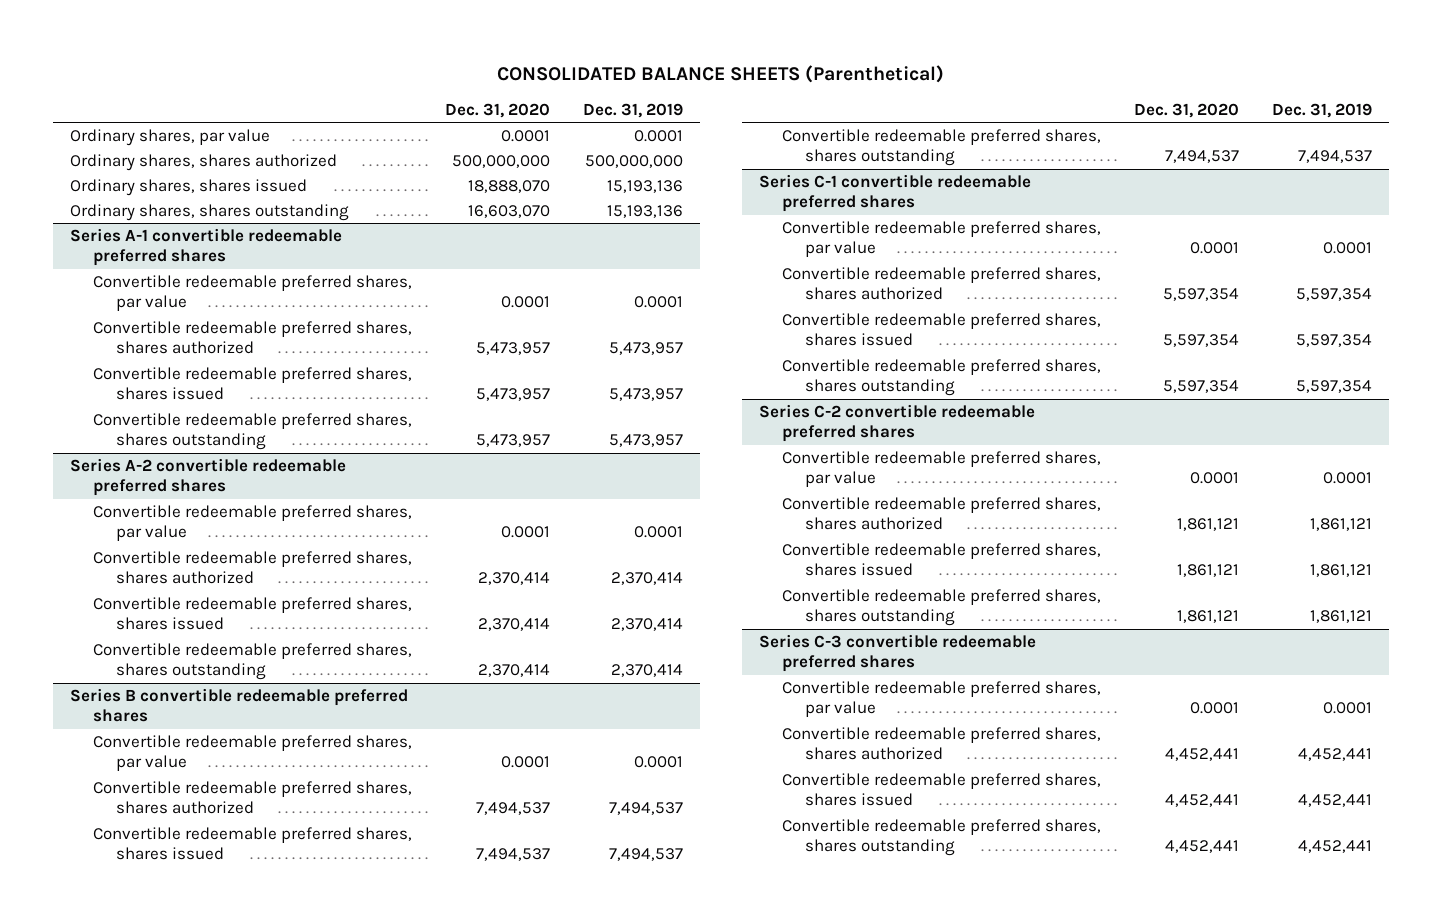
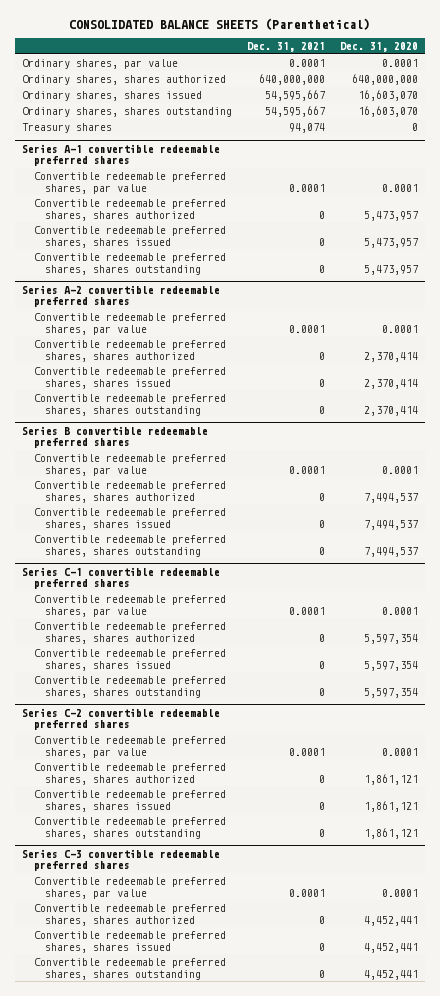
[583,102,684,118] Dec. 31, 2019 -> none
none -> [246,42,325,53] Dec. 31, 2021
[451,155,550,169] 500,000,000 -> [351,74,418,86] 640,000,000
[467,180,550,194] 18,888,070 -> [357,90,418,102] 16,603,070
none -> [21,123,112,134] Treasury shares

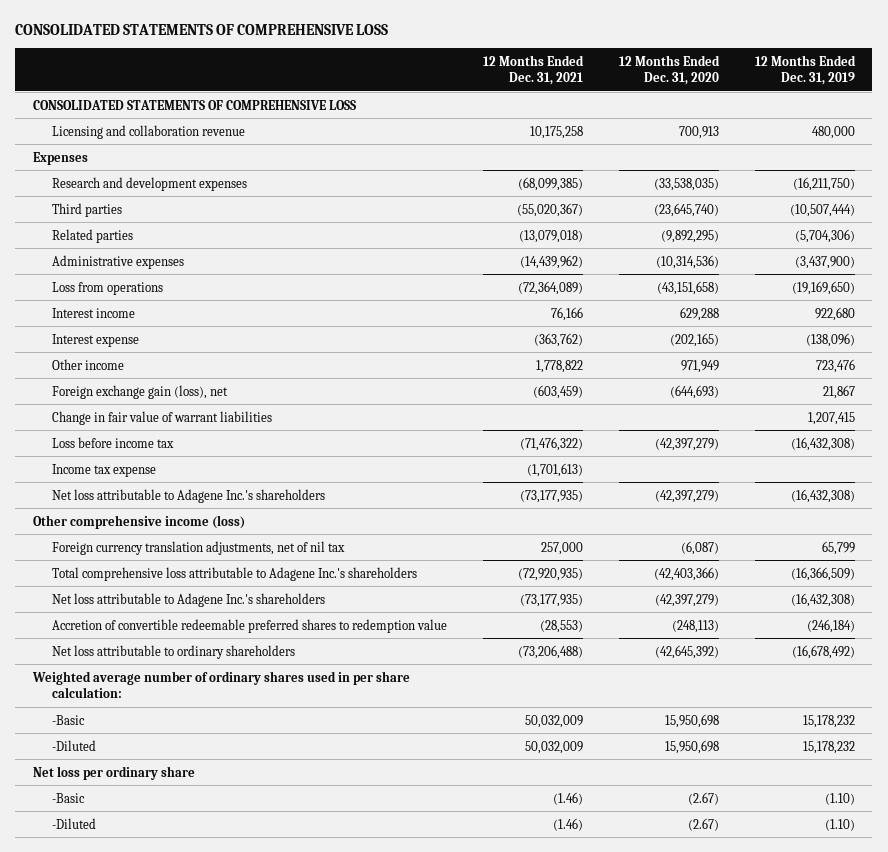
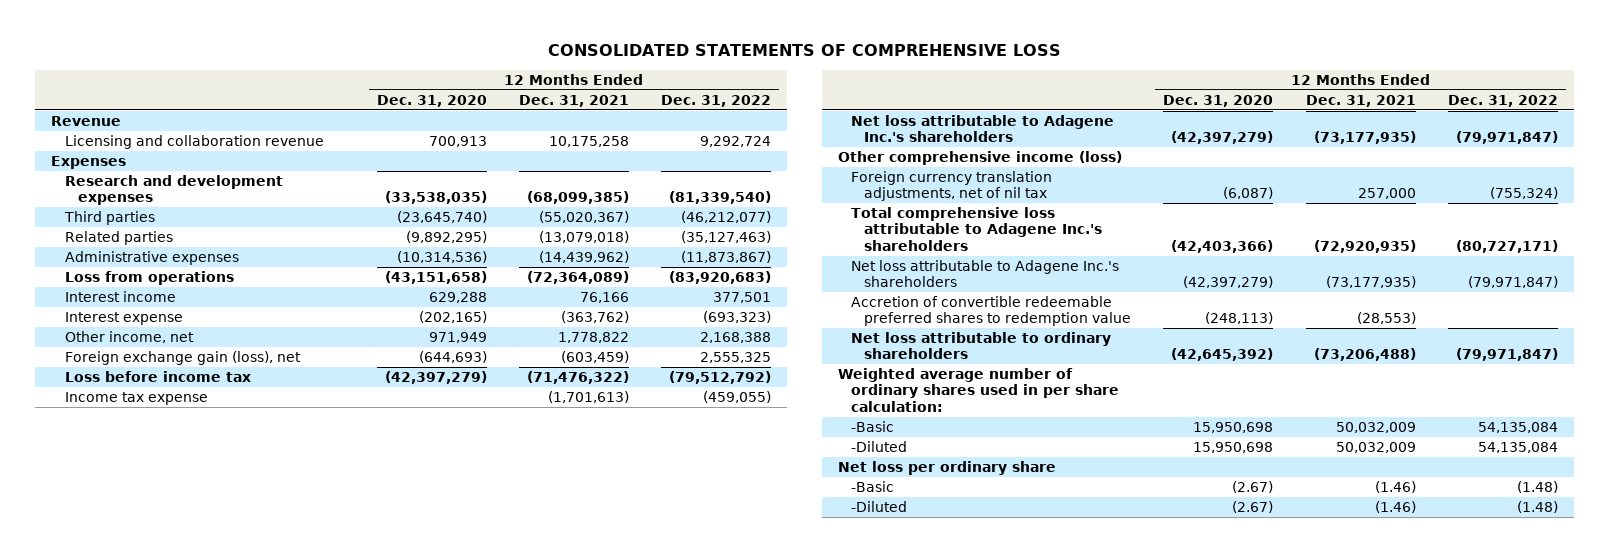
[754,54,856,86] 12 Months Ended Dec. 31, 2019 -> none
none -> [661,94,772,107] Dec. 31, 2022
[33,99,357,110] CONSOLIDATED STATEMENTS OF COMPREHENSIVE LOSS -> none
none -> [51,115,122,126] Revenue
[52,358,125,370] Other income -> [64,330,194,343] Other income, net
[52,410,273,425] Change in fair value of warrant liabilities -> none

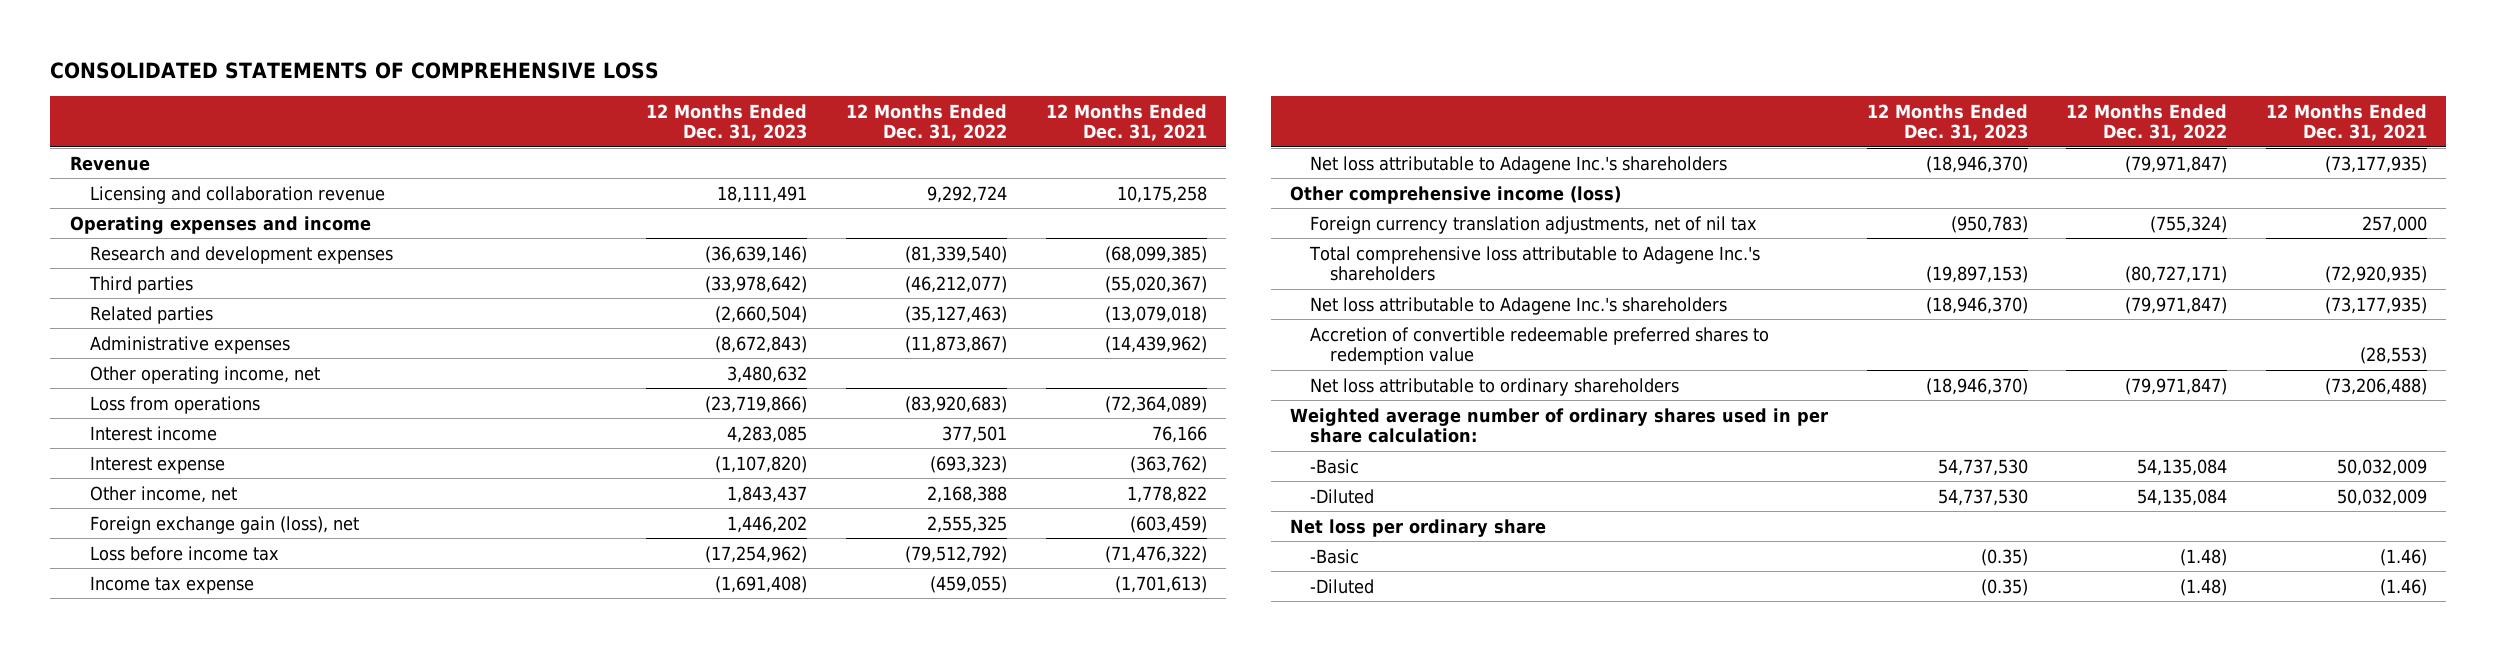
[377,94,488,107] Dec. 31, 2020 -> none
none -> [646,103,808,142] 12 Months Ended Dec. 31, 2023
[51,155,127,169] Expenses -> [69,215,371,234] Operating expenses and income
none -> [89,365,320,384] Other operating income, net

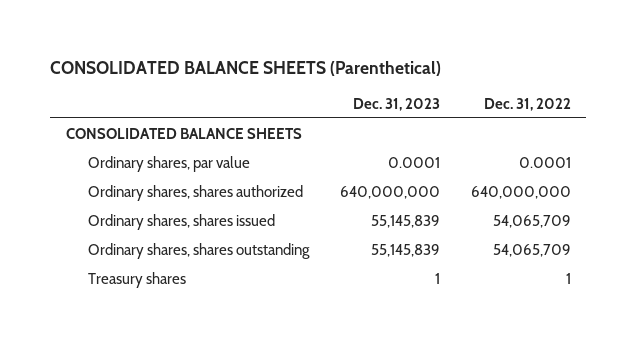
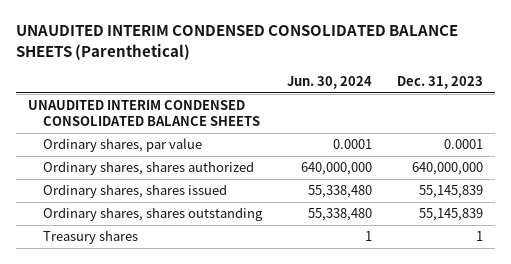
[50,60,442,76] CONSOLIDATED BALANCE SHEETS (Parenthetical) -> [15,25,458,60] UNAUDITED INTERIM CONDENSED CONSOLIDATED BALANCE SHEETS (Parenthetical)
[483,97,571,111] Dec. 31, 2022 -> none
none -> [286,76,372,90] Jun. 30, 2024
[65,127,302,139] CONSOLIDATED BALANCE SHEETS -> [28,100,261,127] UNAUDITED INTERIM CONDENSED CONSOLIDATED BALANCE SHEETS

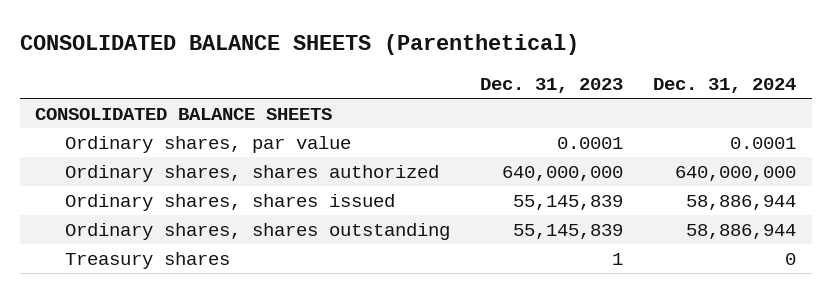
[15,25,458,60] UNAUDITED INTERIM CONDENSED CONSOLIDATED BALANCE SHEETS (Parenthetical) -> [20,33,580,55] CONSOLIDATED BALANCE SHEETS (Parenthetical)
[286,76,372,90] Jun. 30, 2024 -> none
none -> [653,77,797,93] Dec. 31, 2024
[28,100,261,127] UNAUDITED INTERIM CONDENSED CONSOLIDATED BALANCE SHEETS -> [35,107,333,120] CONSOLIDATED BALANCE SHEETS

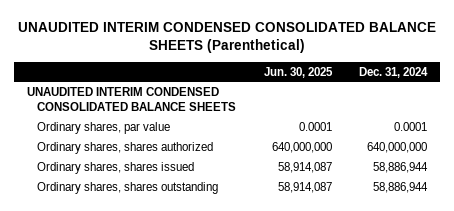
[20,33,580,55] CONSOLIDATED BALANCE SHEETS (Parenthetical) -> [17,21,436,54] UNAUDITED INTERIM CONDENSED CONSOLIDATED BALANCE SHEETS (Parenthetical)
[479,77,623,93] Dec. 31, 2023 -> none
none -> [263,66,333,78] Jun. 30, 2025
[35,107,333,120] CONSOLIDATED BALANCE SHEETS -> [27,86,237,111] UNAUDITED INTERIM CONDENSED CONSOLIDATED BALANCE SHEETS
[64,251,230,269] Treasury shares -> none

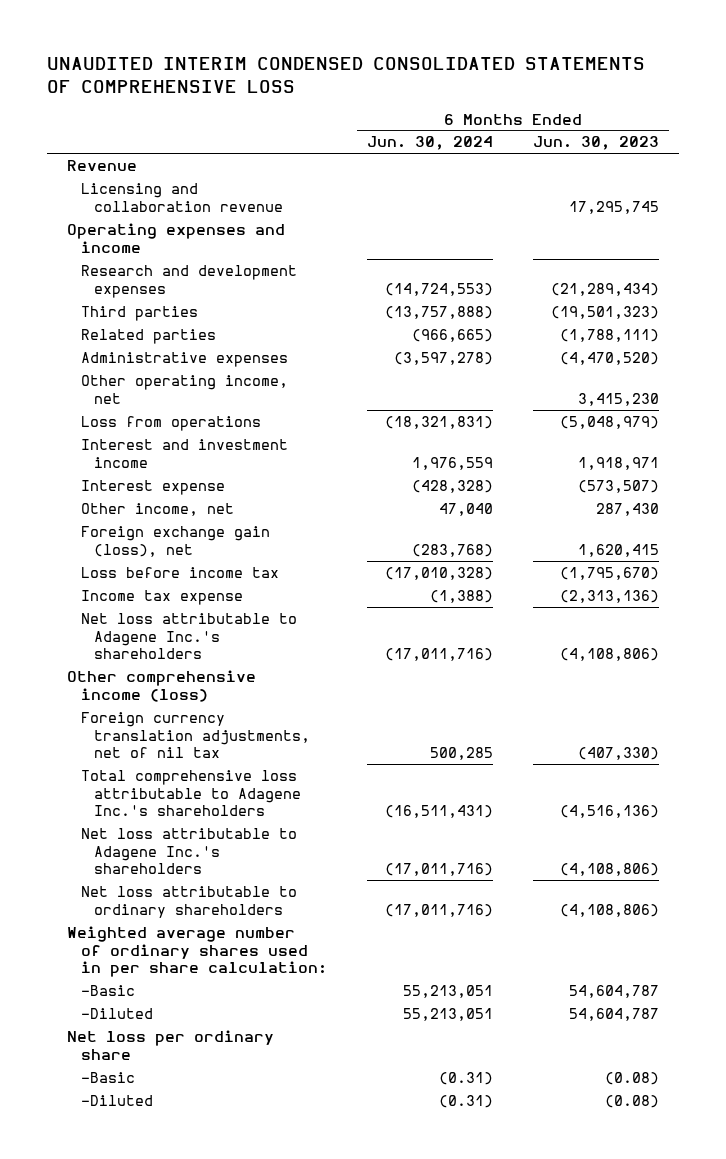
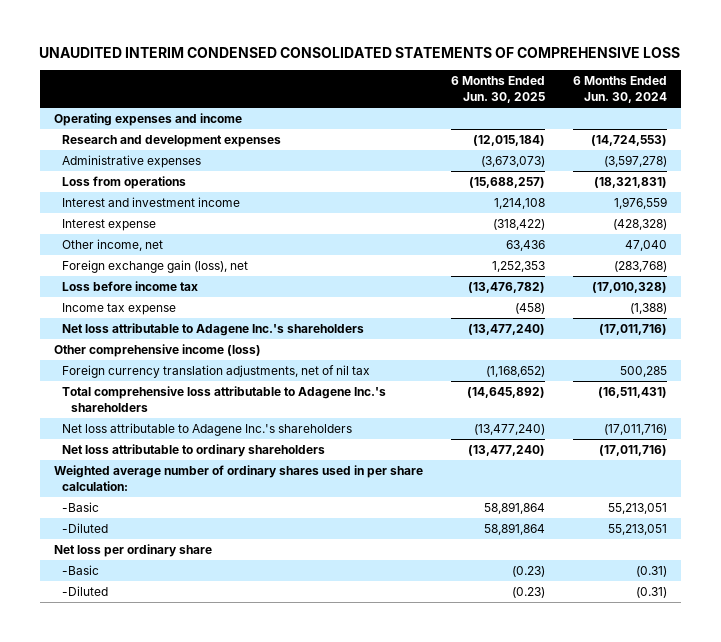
[532,136,659,151] Jun. 30, 2023 -> none
none -> [450,76,545,103] 6 Months Ended Jun. 30, 2025
[67,160,138,172] Revenue -> none
[80,183,284,212] Licensing and collaboration revenue -> none
[80,306,198,322] Third parties -> none
[80,329,216,345] Related parties -> none
[80,375,288,404] Other operating income, net -> none

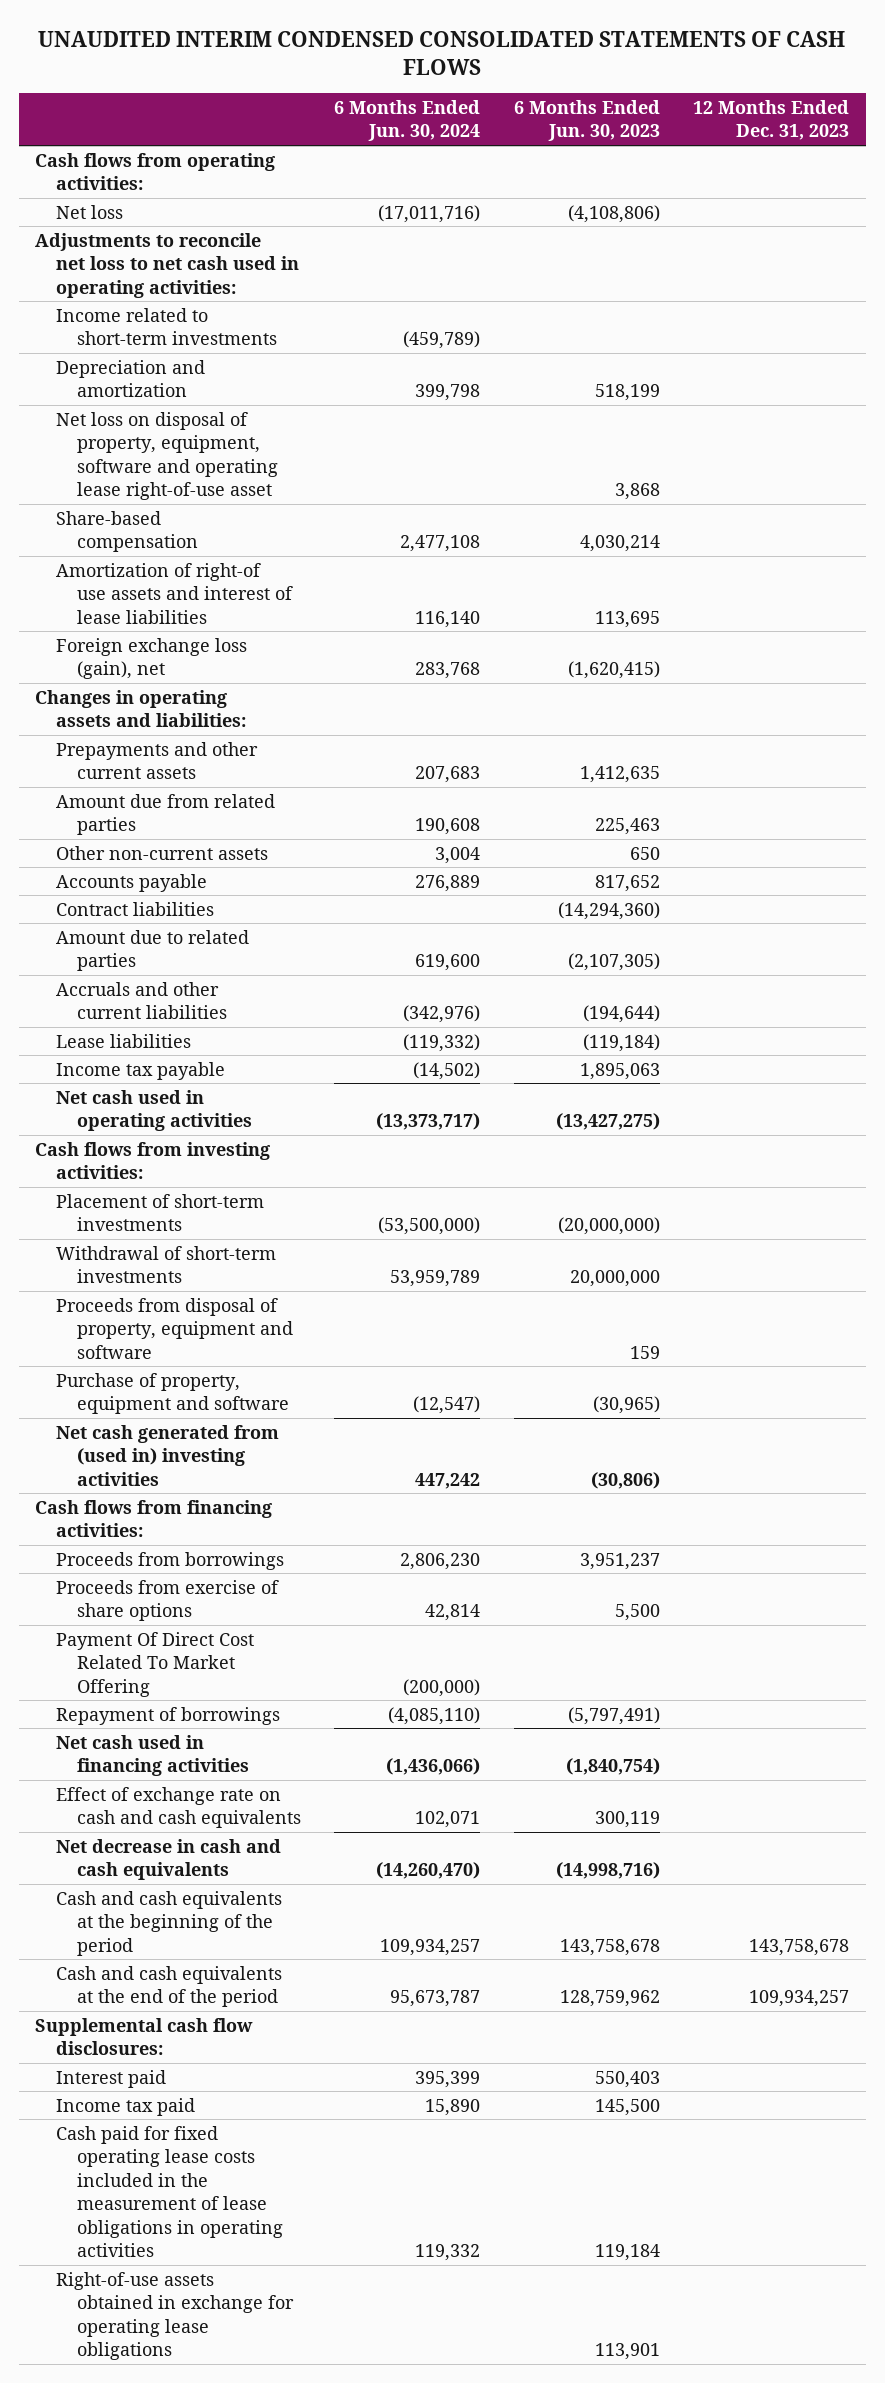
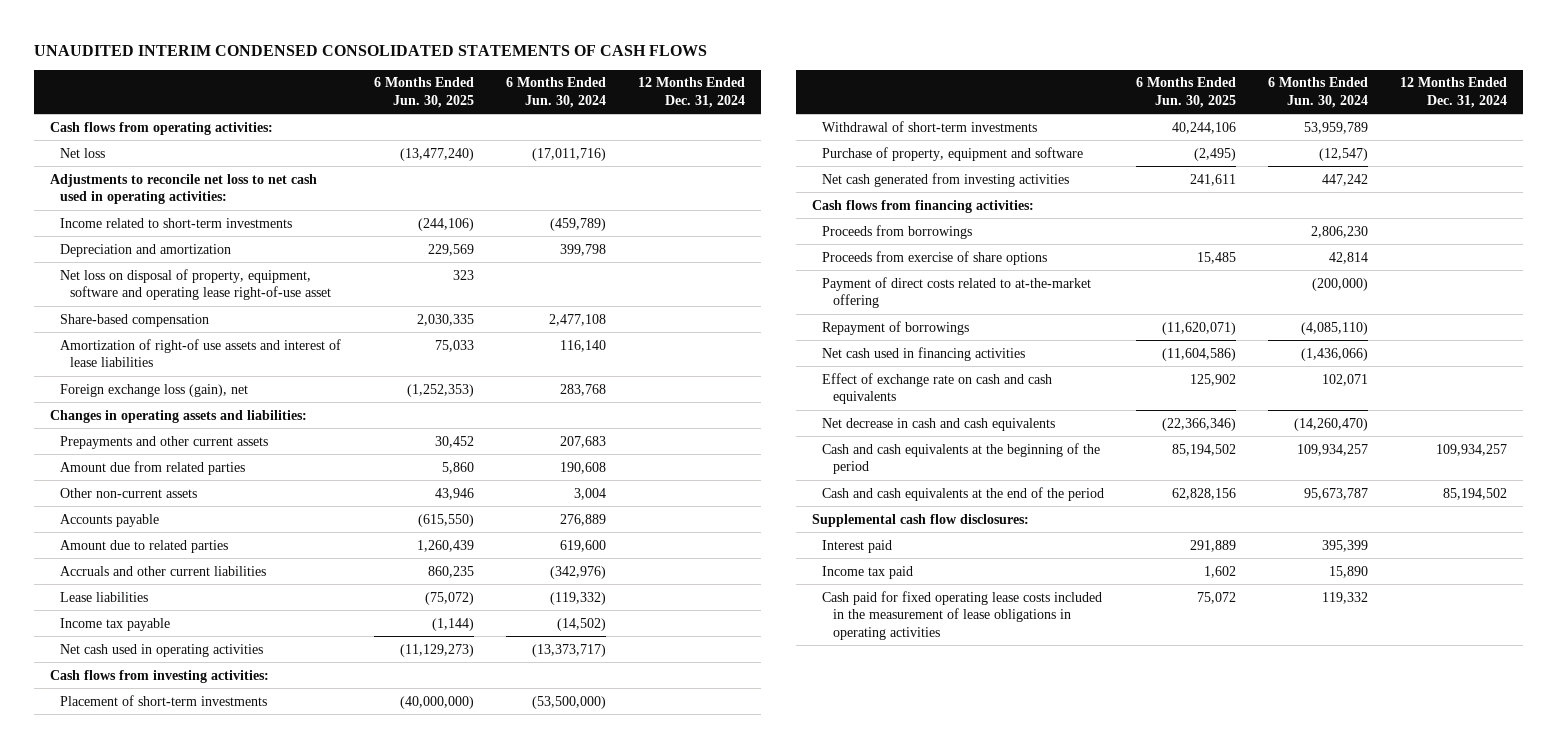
[513,99,660,142] 6 Months Ended Jun. 30, 2023 -> none
[693,99,850,141] 12 Months Ended Dec. 31, 2023 -> none
none -> [374,77,475,108] 6 Months Ended Jun. 30, 2025
none -> [638,77,746,108] 12 Months Ended Dec. 31, 2024
[56,901,215,916] Contract liabilities -> none
[56,1297,293,1359] Proceeds from disposal of property, equipment and software -> none
[56,1424,280,1486] Net cash generated from (used in) investing activities -> [822,172,1070,187] Net cash generated from investing activities
[56,1631,255,1697] Payment Of Direct Cost Related To Market Offering -> [822,276,1092,309] Payment of direct costs related to at-the-market offering
[56,2271,294,2361] Right-of-use assets obtained in exchange for operating lease obligations -> none

